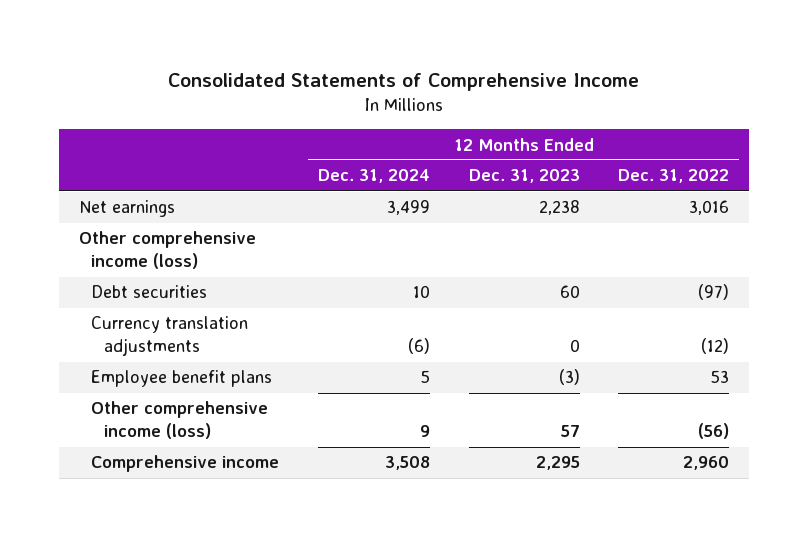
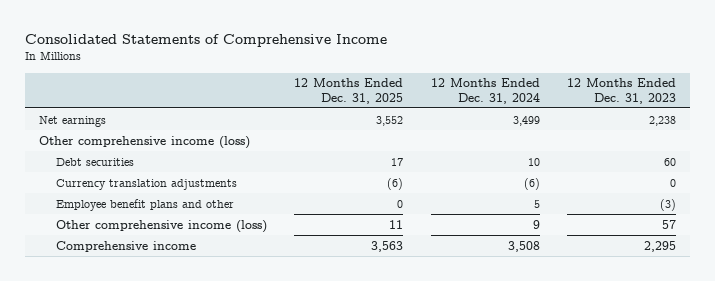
[618,169,730,184] Dec. 31, 2022 -> none
none -> [294,78,404,104] 12 Months Ended Dec. 31, 2025
[91,370,273,388] Employee benefit plans -> [55,198,234,211] Employee benefit plans and other

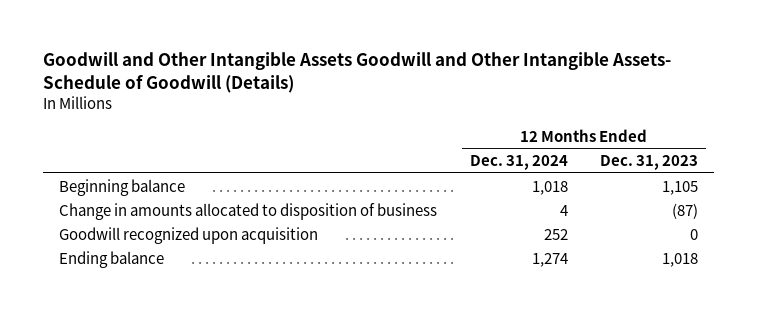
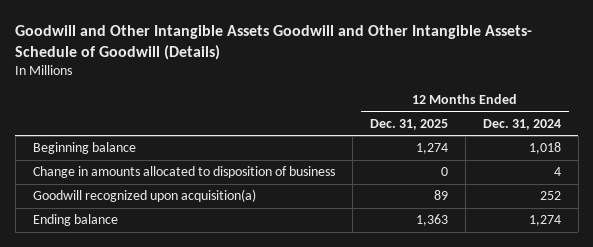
[599,154,698,170] Dec. 31, 2023 -> none
none -> [369,118,448,130] Dec. 31, 2025
[59,226,319,244] Goodwill recognized upon acquisition -> [32,189,256,203] Goodwill recognized upon acquisition(a)

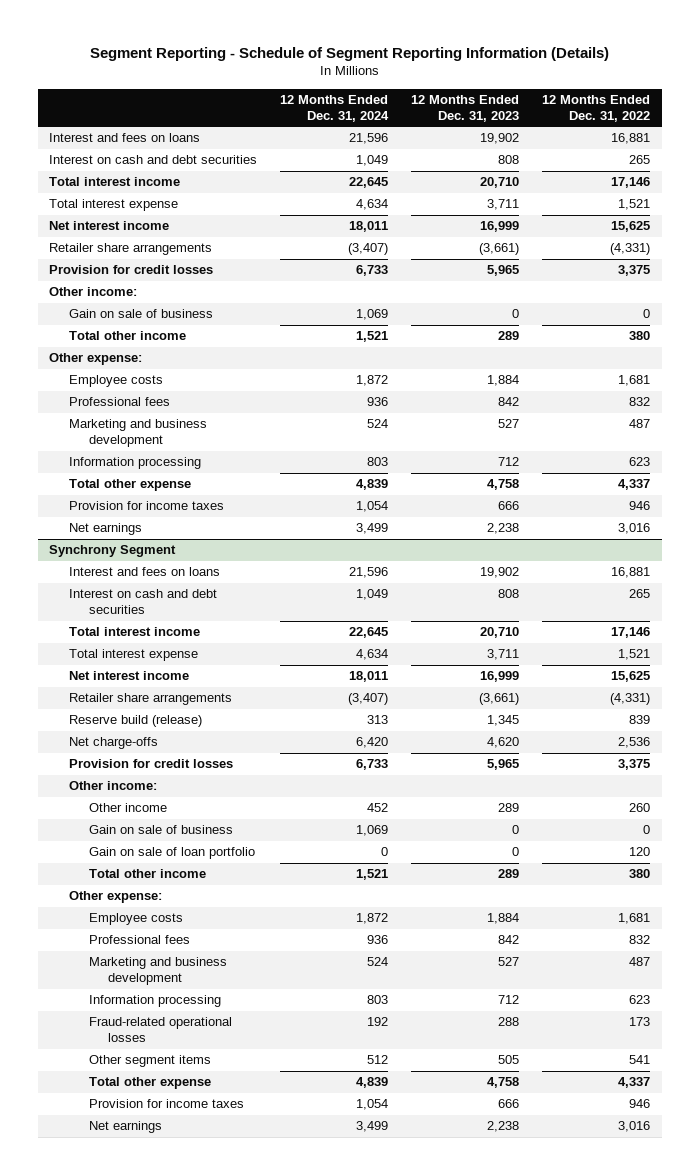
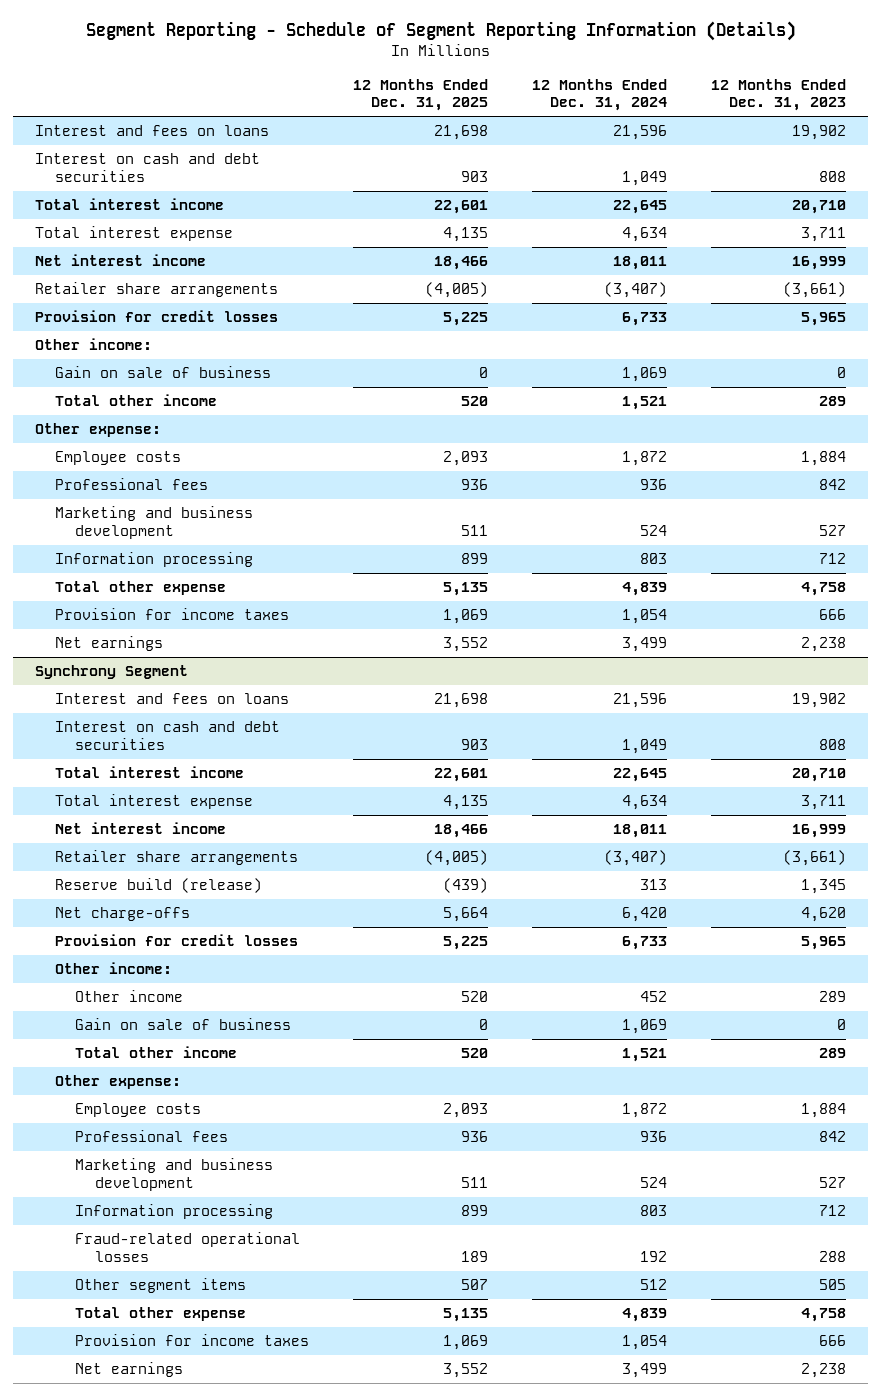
[542,94,651,123] 12 Months Ended Dec. 31, 2022 -> none
none -> [353,79,489,112] 12 Months Ended Dec. 31, 2025
[88,847,255,860] Gain on sale of loan portfolio -> none

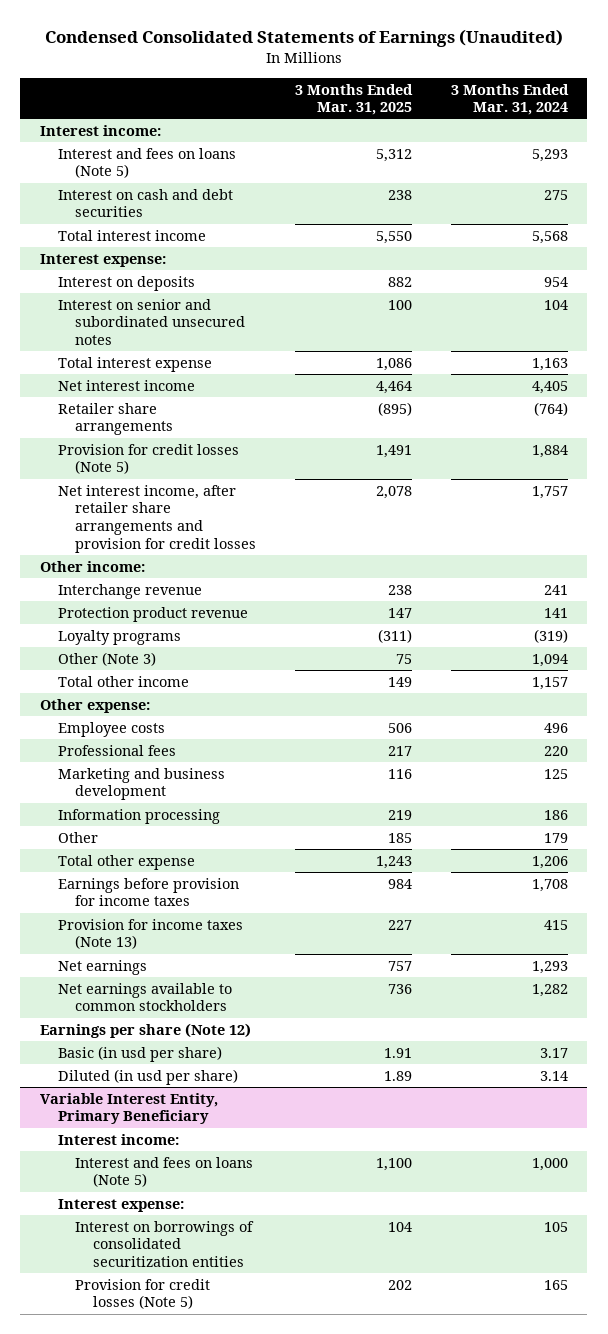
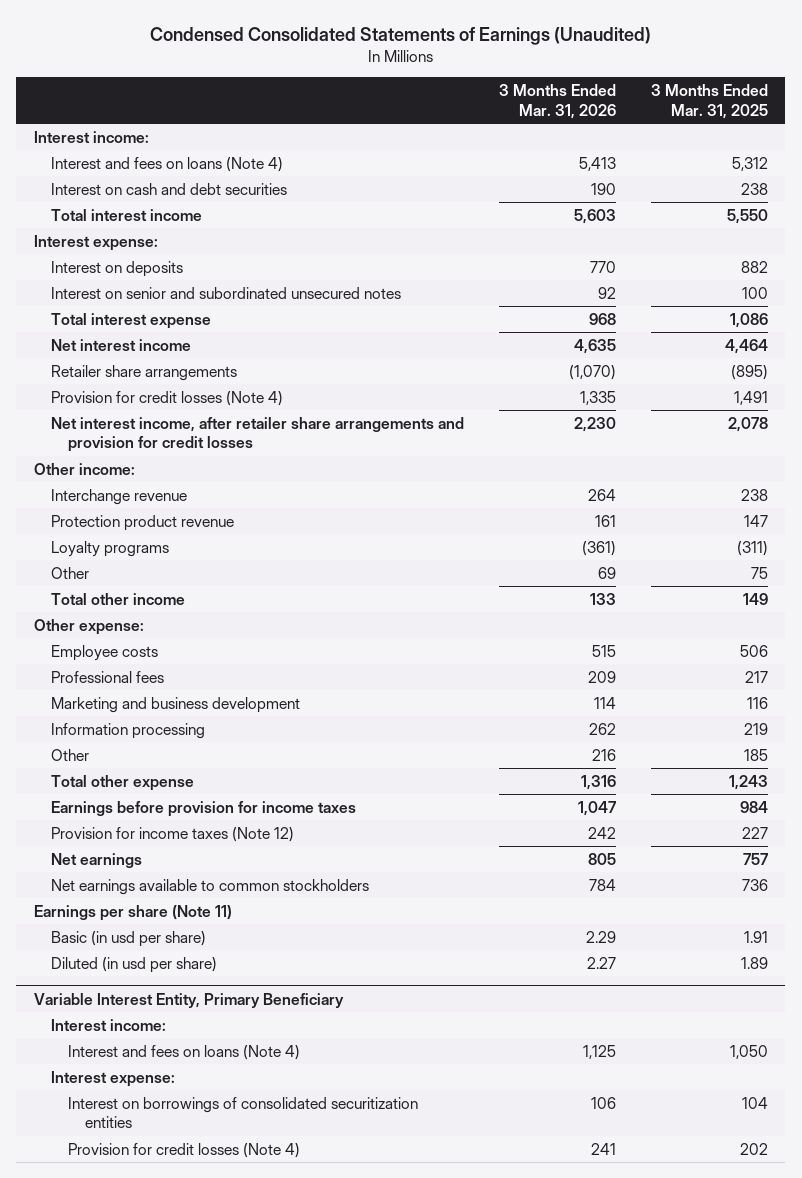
[450,83,569,116] 3 Months Ended Mar. 31, 2024 -> none
none -> [498,84,616,119] 3 Months Ended Mar. 31, 2026
[57,147,236,179] Interest and fees on loans (Note 5) -> [51,156,284,172] Interest and fees on loans (Note 4)
[57,443,239,475] Provision for credit losses (Note 5) -> [51,390,284,406] Provision for credit losses (Note 4)
[57,651,156,666] Other (Note 3) -> [51,566,90,579] Other
[57,918,243,950] Provision for income taxes (Note 13) -> [51,826,295,842] Provision for income taxes (Note 12)
[39,1022,251,1038] Earnings per share (Note 12) -> [33,904,232,921] Earnings per share (Note 11)
[75,1156,254,1188] Interest and fees on loans (Note 5) -> [68,1044,301,1060] Interest and fees on loans (Note 4)
[376,1157,413,1171] 1,100 -> [729,1044,768,1059] 1,050
[75,1278,211,1310] Provision for credit losses (Note 5) -> [68,1142,301,1158] Provision for credit losses (Note 4)

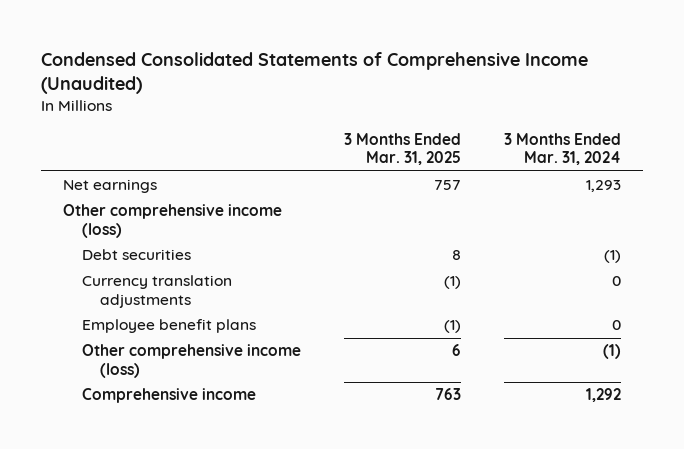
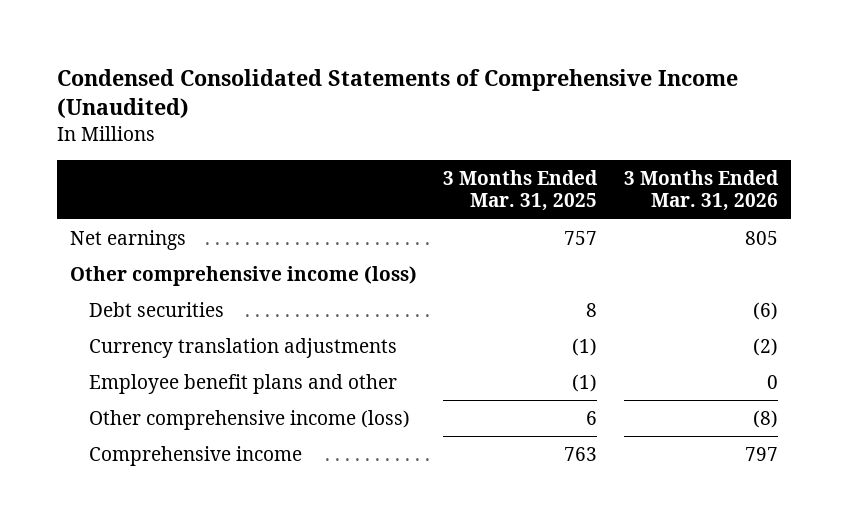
[504,133,622,166] 3 Months Ended Mar. 31, 2024 -> none
none -> [623,169,779,212] 3 Months Ended Mar. 31, 2026
[81,319,256,334] Employee benefit plans -> [88,373,397,394] Employee benefit plans and other

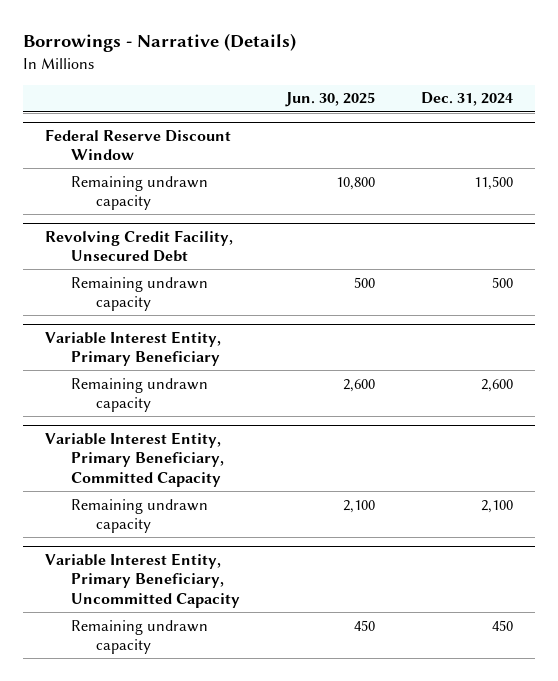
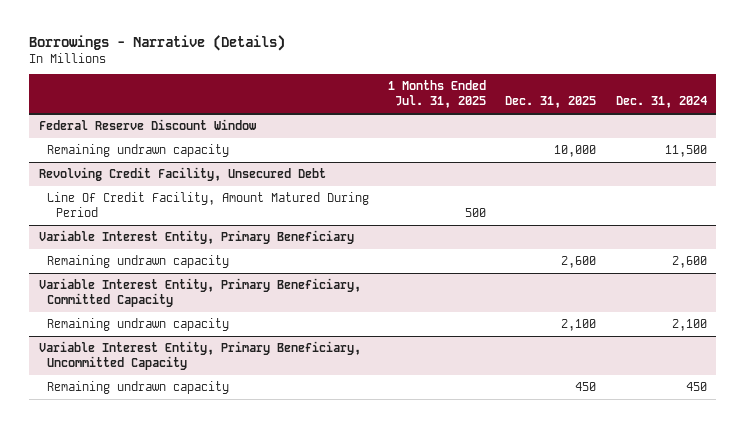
[284,92,375,108] Jun. 30, 2025 -> none
none -> [388,80,487,109] 1 Months Ended Jul. 31, 2025
none -> [505,96,597,109] Dec. 31, 2025
[70,276,208,311] Remaining undrawn capacity -> none
none -> [47,191,370,217] Line Of Credit Facility, Amount Matured During Period

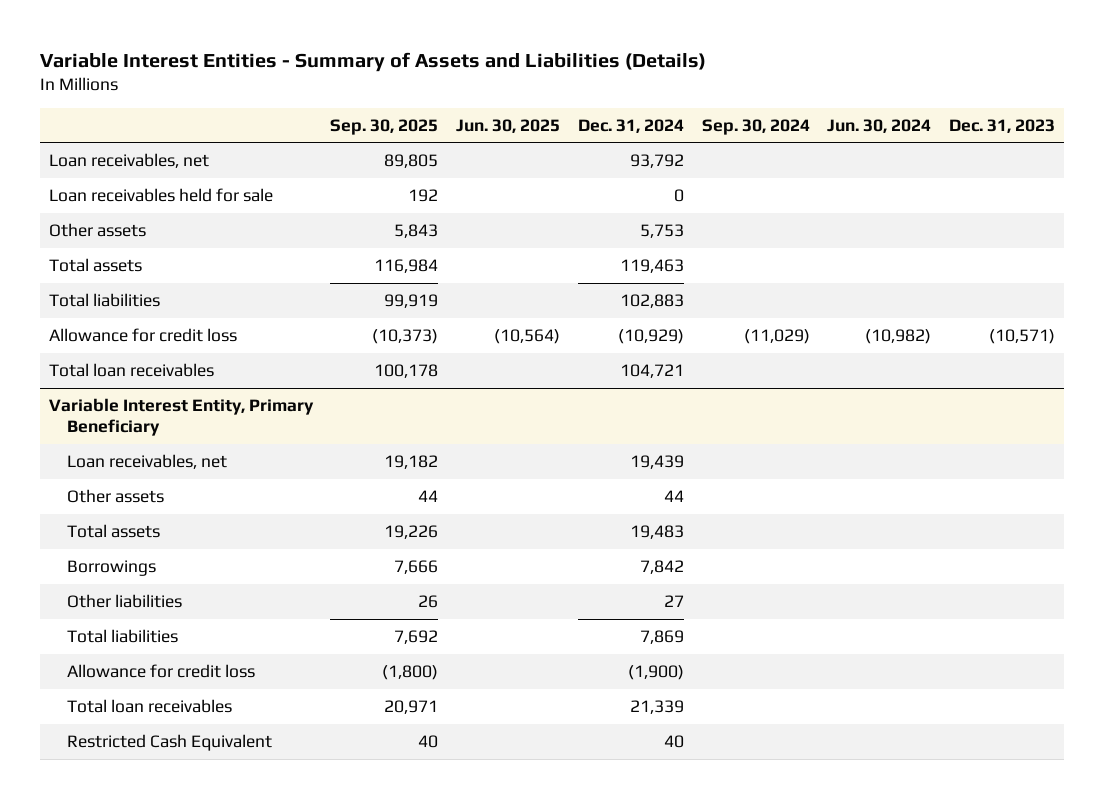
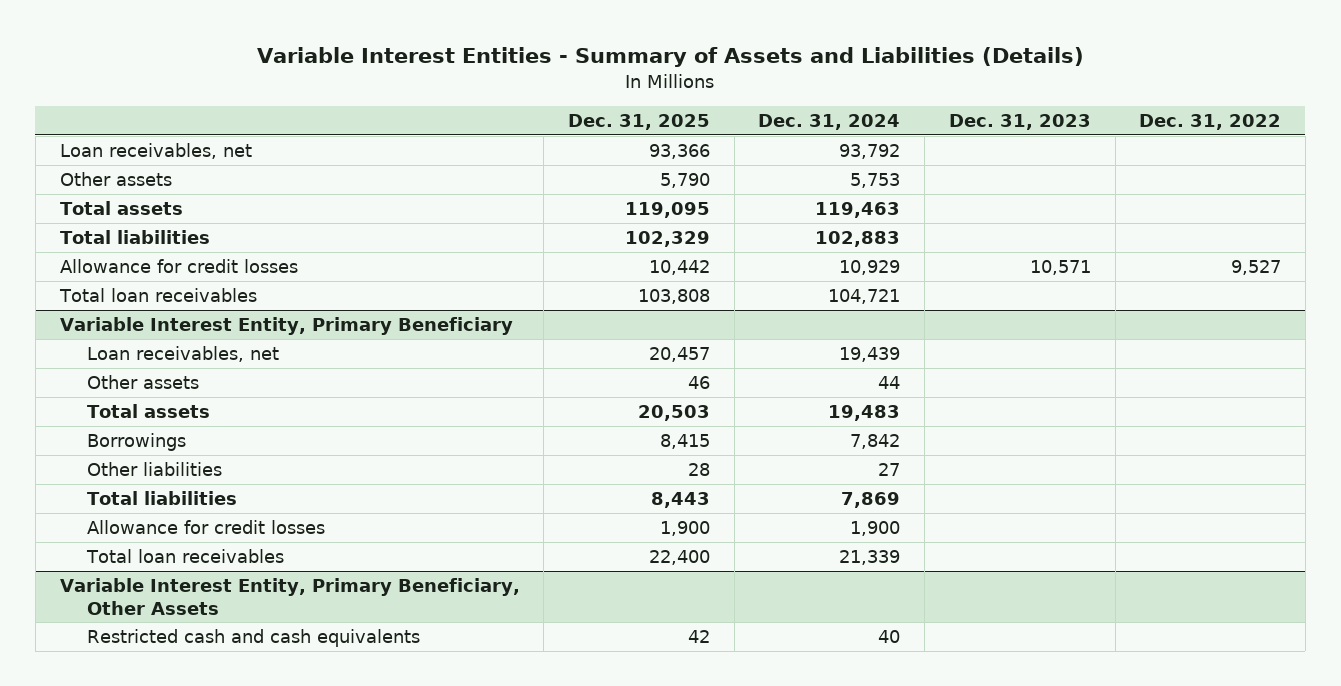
[330,118,439,135] Sep. 30, 2025 -> none
[456,118,561,133] Jun. 30, 2025 -> none
[701,118,810,135] Sep. 30, 2024 -> none
[827,118,932,133] Jun. 30, 2024 -> none
none -> [567,113,710,130] Dec. 31, 2025
none -> [1139,113,1282,130] Dec. 31, 2022
[48,188,273,203] Loan receivables held for sale -> none
[48,328,237,343] Allowance for credit loss -> [59,258,298,273] Allowance for credit losses
[617,329,684,345] (10,929) -> [839,259,901,275] 10,929
[989,329,1056,345] (10,571) -> [1029,259,1091,275] 10,571
[67,664,256,679] Allowance for credit loss -> [87,519,326,534] Allowance for credit losses
[627,665,684,681] (1,900) -> [850,520,901,536] 1,900
none -> [59,577,520,615] Variable Interest Entity, Primary Beneficiary, Other Assets
[67,734,273,752] Restricted Cash Equivalent -> [87,628,421,647] Restricted cash and cash equivalents

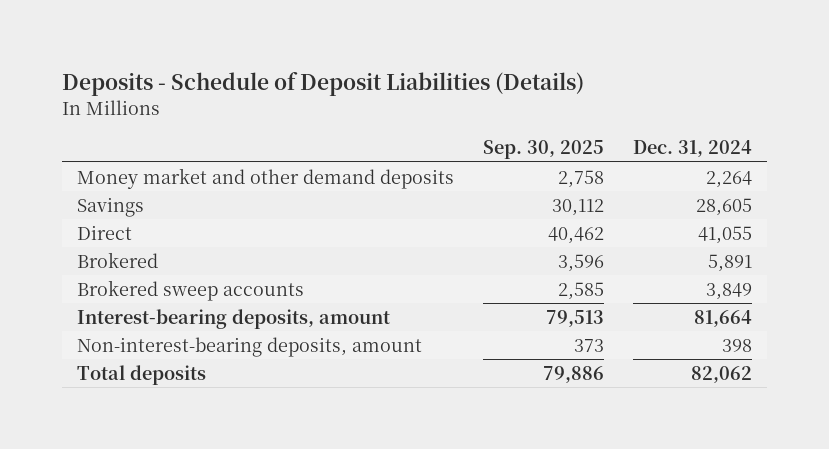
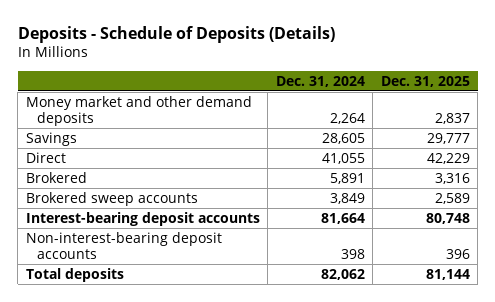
[62,72,585,97] Deposits - Schedule of Deposit Liabilities (Details) -> [17,25,335,43] Deposits - Schedule of Deposits (Details)
[483,140,605,160] Sep. 30, 2025 -> none
none -> [380,75,470,87] Dec. 31, 2025
[76,308,390,329] Interest-bearing deposits, amount -> [25,211,260,226] Interest-bearing deposit accounts
[76,336,422,357] Non-interest-bearing deposits, amount -> [25,231,222,259] Non-interest-bearing deposit accounts

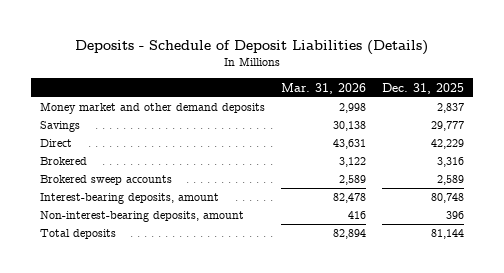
[17,25,335,43] Deposits - Schedule of Deposits (Details) -> [75,40,429,56] Deposits - Schedule of Deposit Liabilities (Details)
[275,75,365,87] Dec. 31, 2024 -> none
none -> [281,82,367,94] Mar. 31, 2026
[25,211,260,226] Interest-bearing deposit accounts -> [39,193,219,205] Interest-bearing deposits, amount
[25,231,222,259] Non-interest-bearing deposit accounts -> [39,211,244,223] Non-interest-bearing deposits, amount

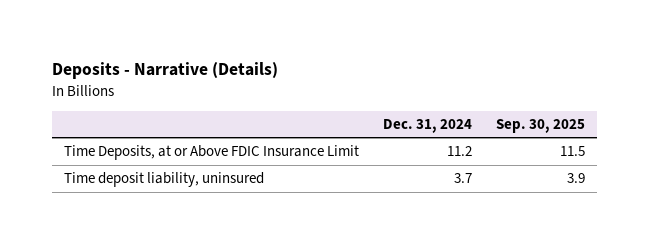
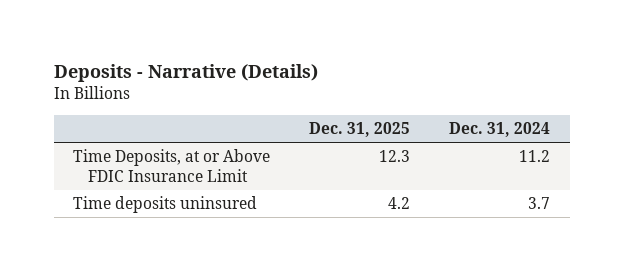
[496,119,586,134] Sep. 30, 2025 -> none
none -> [309,122,411,138] Dec. 31, 2025
[63,172,264,188] Time deposit liability, uninsured -> [73,196,258,214] Time deposits uninsured

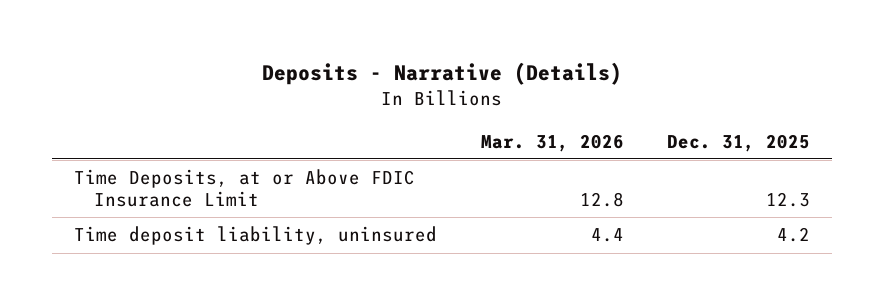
[449,122,551,138] Dec. 31, 2024 -> none
none -> [480,133,624,152] Mar. 31, 2026
[73,196,258,214] Time deposits uninsured -> [73,226,437,246] Time deposit liability, uninsured

